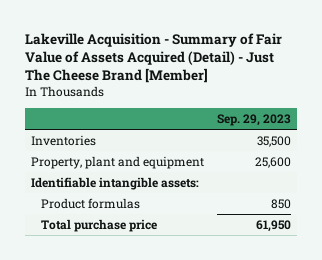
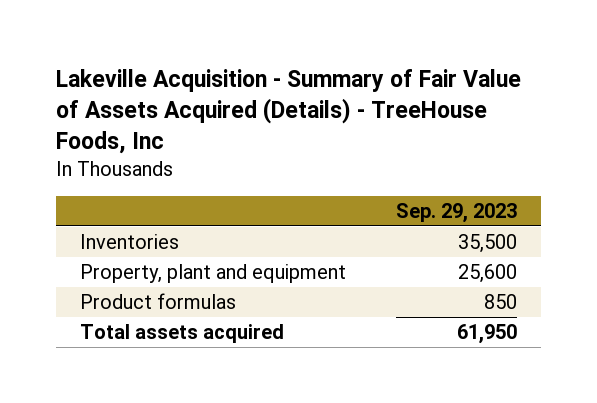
[25,32,283,84] Lakeville Acquisition - Summary of Fair Value of Assets Acquired (Detail) - Just The Cheese Brand [Member] -> [55,69,521,155] Lakeville Acquisition - Summary of Fair Value of Assets Acquired (Details) - TreeHouse Foods, Inc
[31,176,200,190] Identifiable intangible assets: -> none
[40,218,157,232] Total purchase price -> [80,324,285,344] Total assets acquired

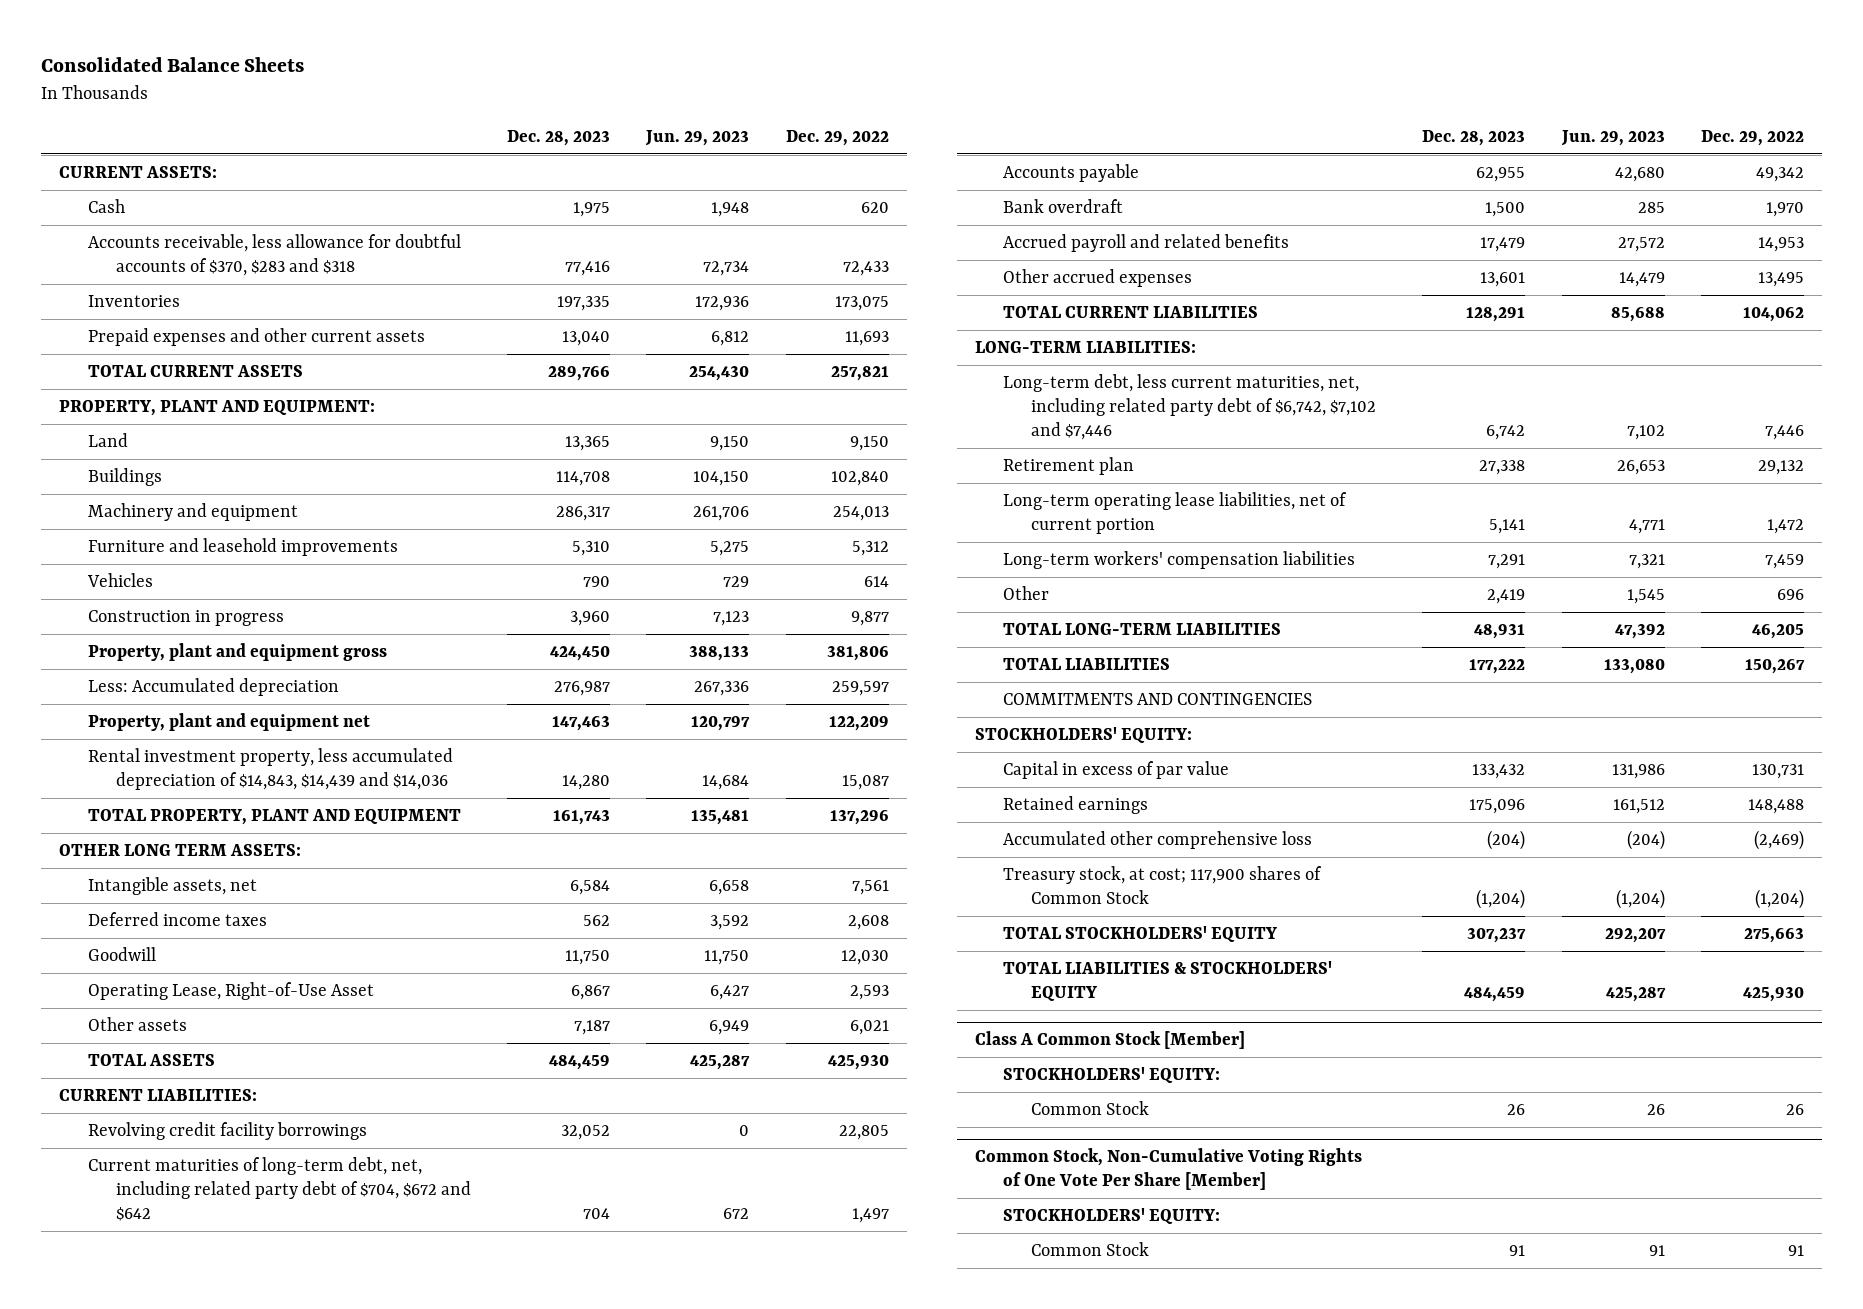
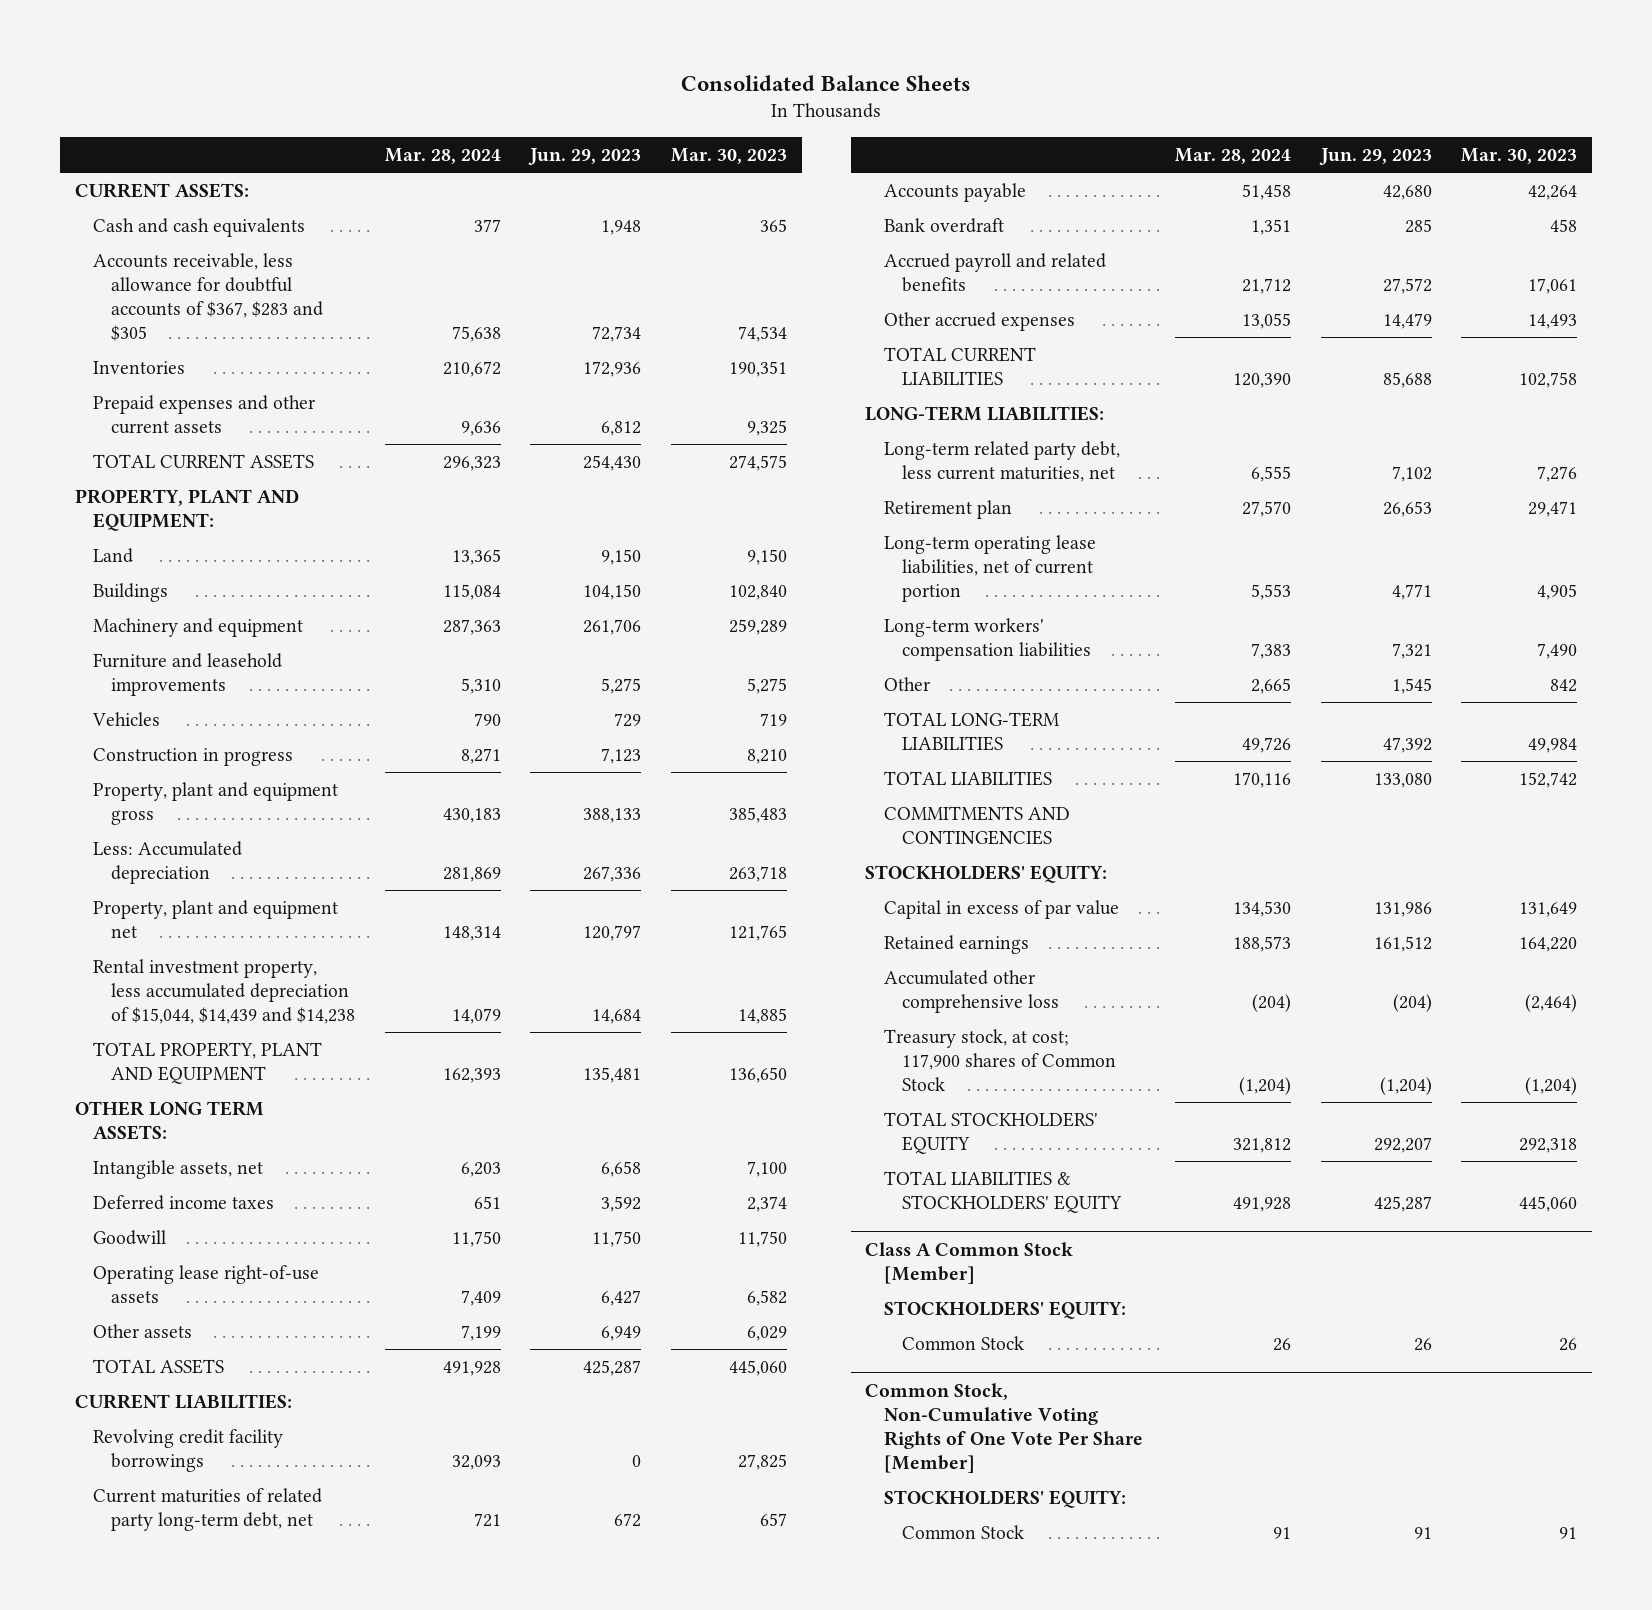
[507,130,611,147] Dec. 28, 2023 -> none
[785,130,889,147] Dec. 29, 2022 -> none
none -> [384,147,501,164] Mar. 28, 2024
none -> [670,147,787,164] Mar. 30, 2023
[87,199,125,214] Cash -> [93,218,306,238] Cash and cash equivalents
[87,234,461,277] Accounts receivable, less allowance for doubtful accounts of $370, $283 and $318 -> [93,253,324,341] Accounts receivable, less allowance for doubtful accounts of $367, $283 and $305
[87,748,453,791] Rental investment property, less accumulated depreciation of $14,843, $14,439 and $14,036 -> [93,959,356,1024] Rental investment property, less accumulated depreciation of $15,044, $14,439 and $14,238
[87,982,374,1001] Operating Lease, Right-of-Use Asset -> [93,1265,320,1304] Operating lease right-of-use assets
[87,1157,471,1222] Current maturities of long-term debt, net, including related party debt of $704, $672 and $642 -> [93,1488,323,1532] Current maturities of related party long-term debt, net
[1002,374,1376,441] Long-term debt, less current maturities, net, including related party debt of $6,742, $7,102 and $7,446 -> [883,441,1120,483] Long-term related party debt, less current maturities, net

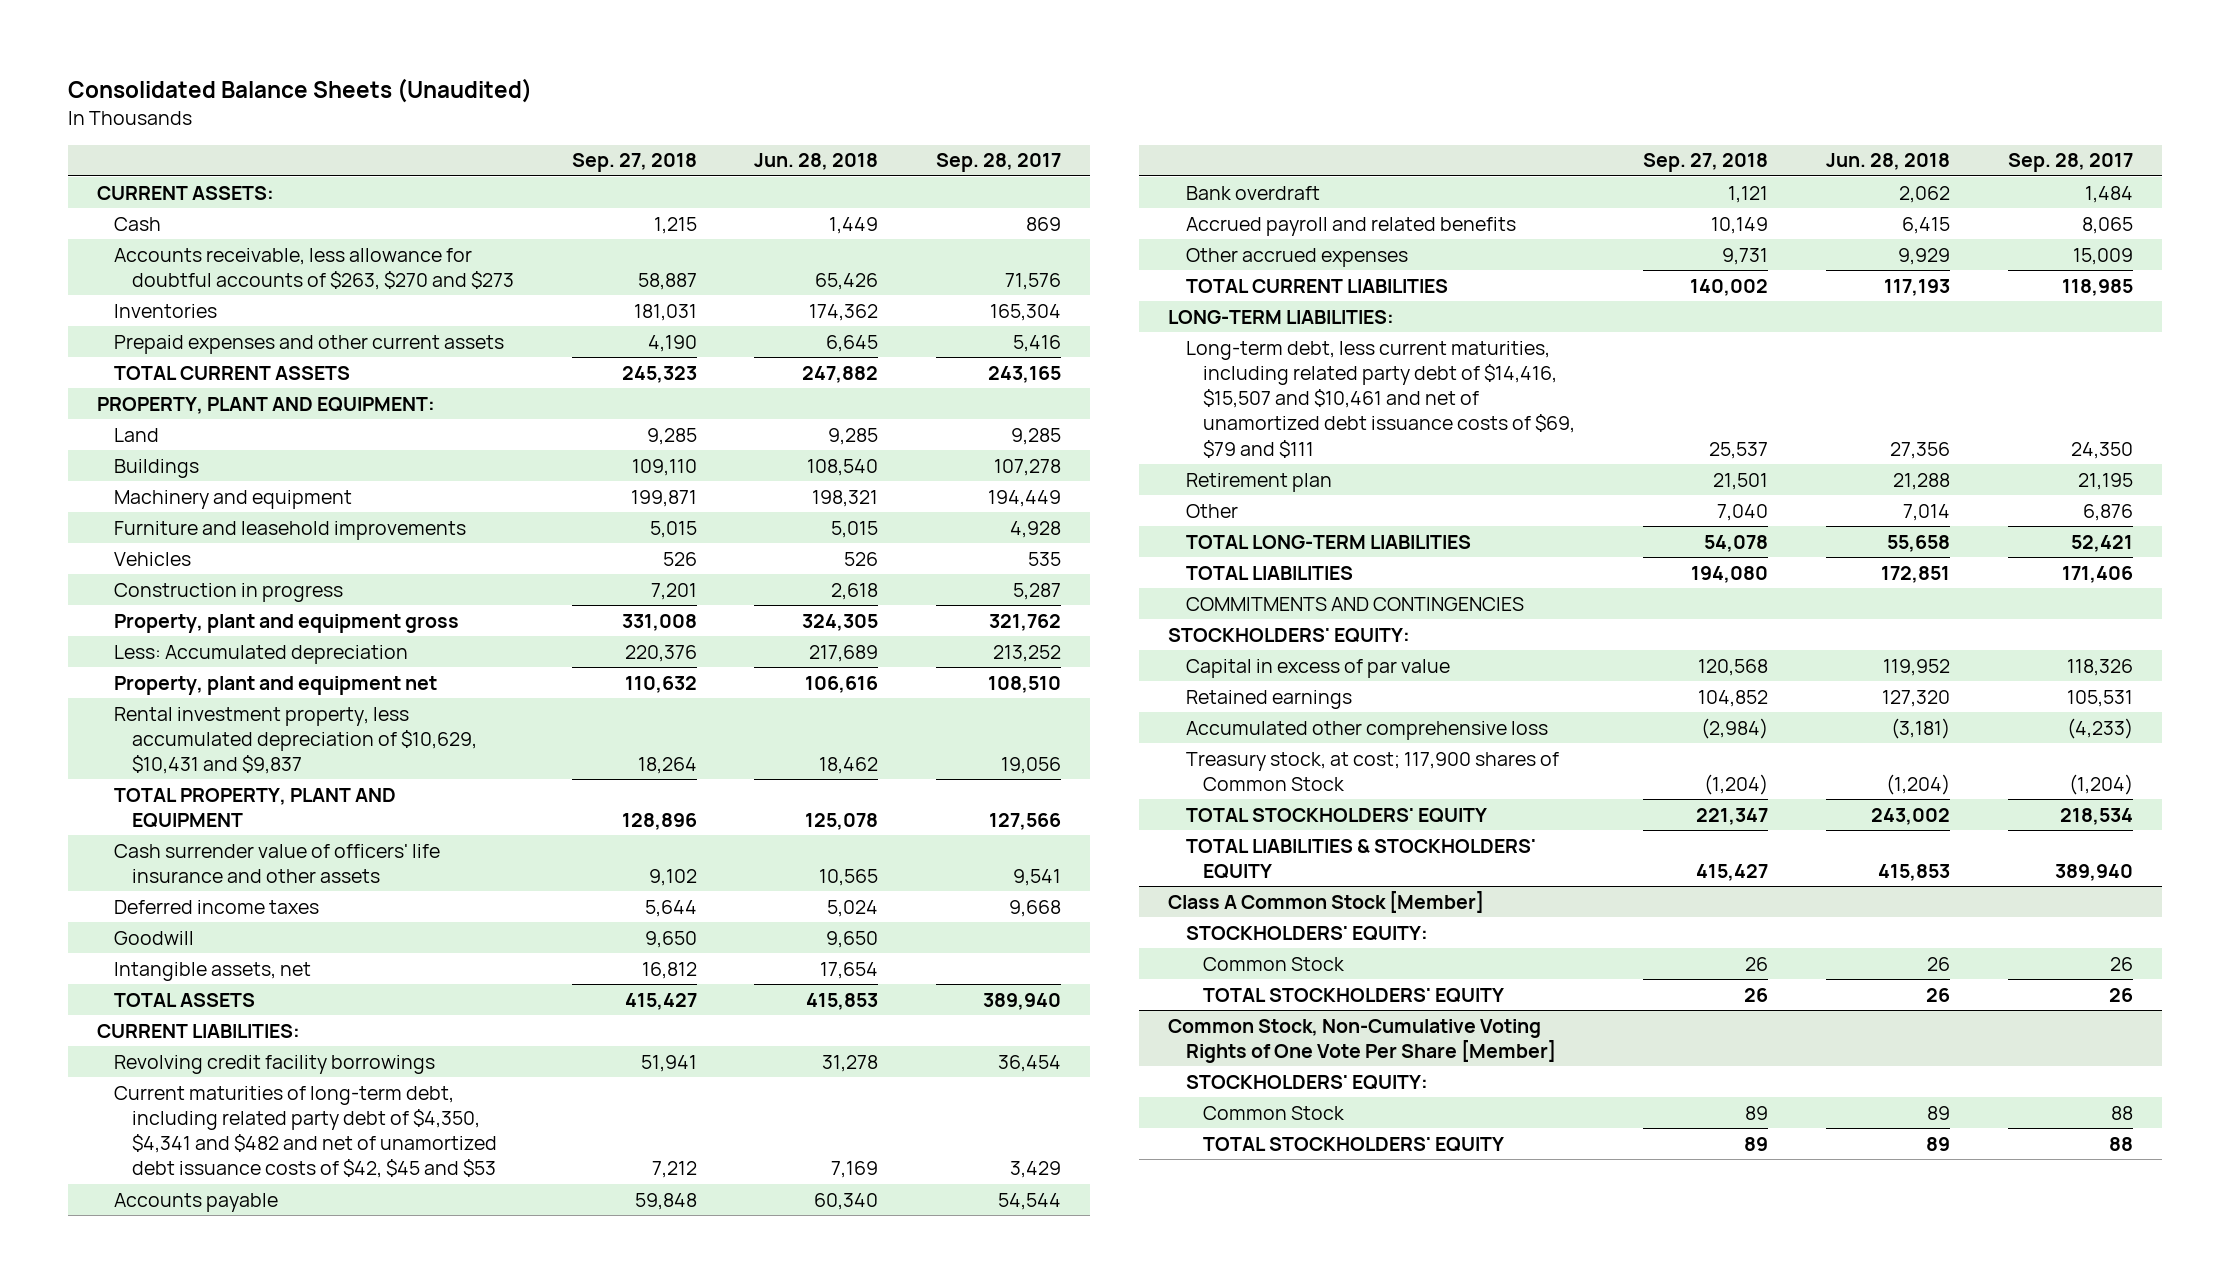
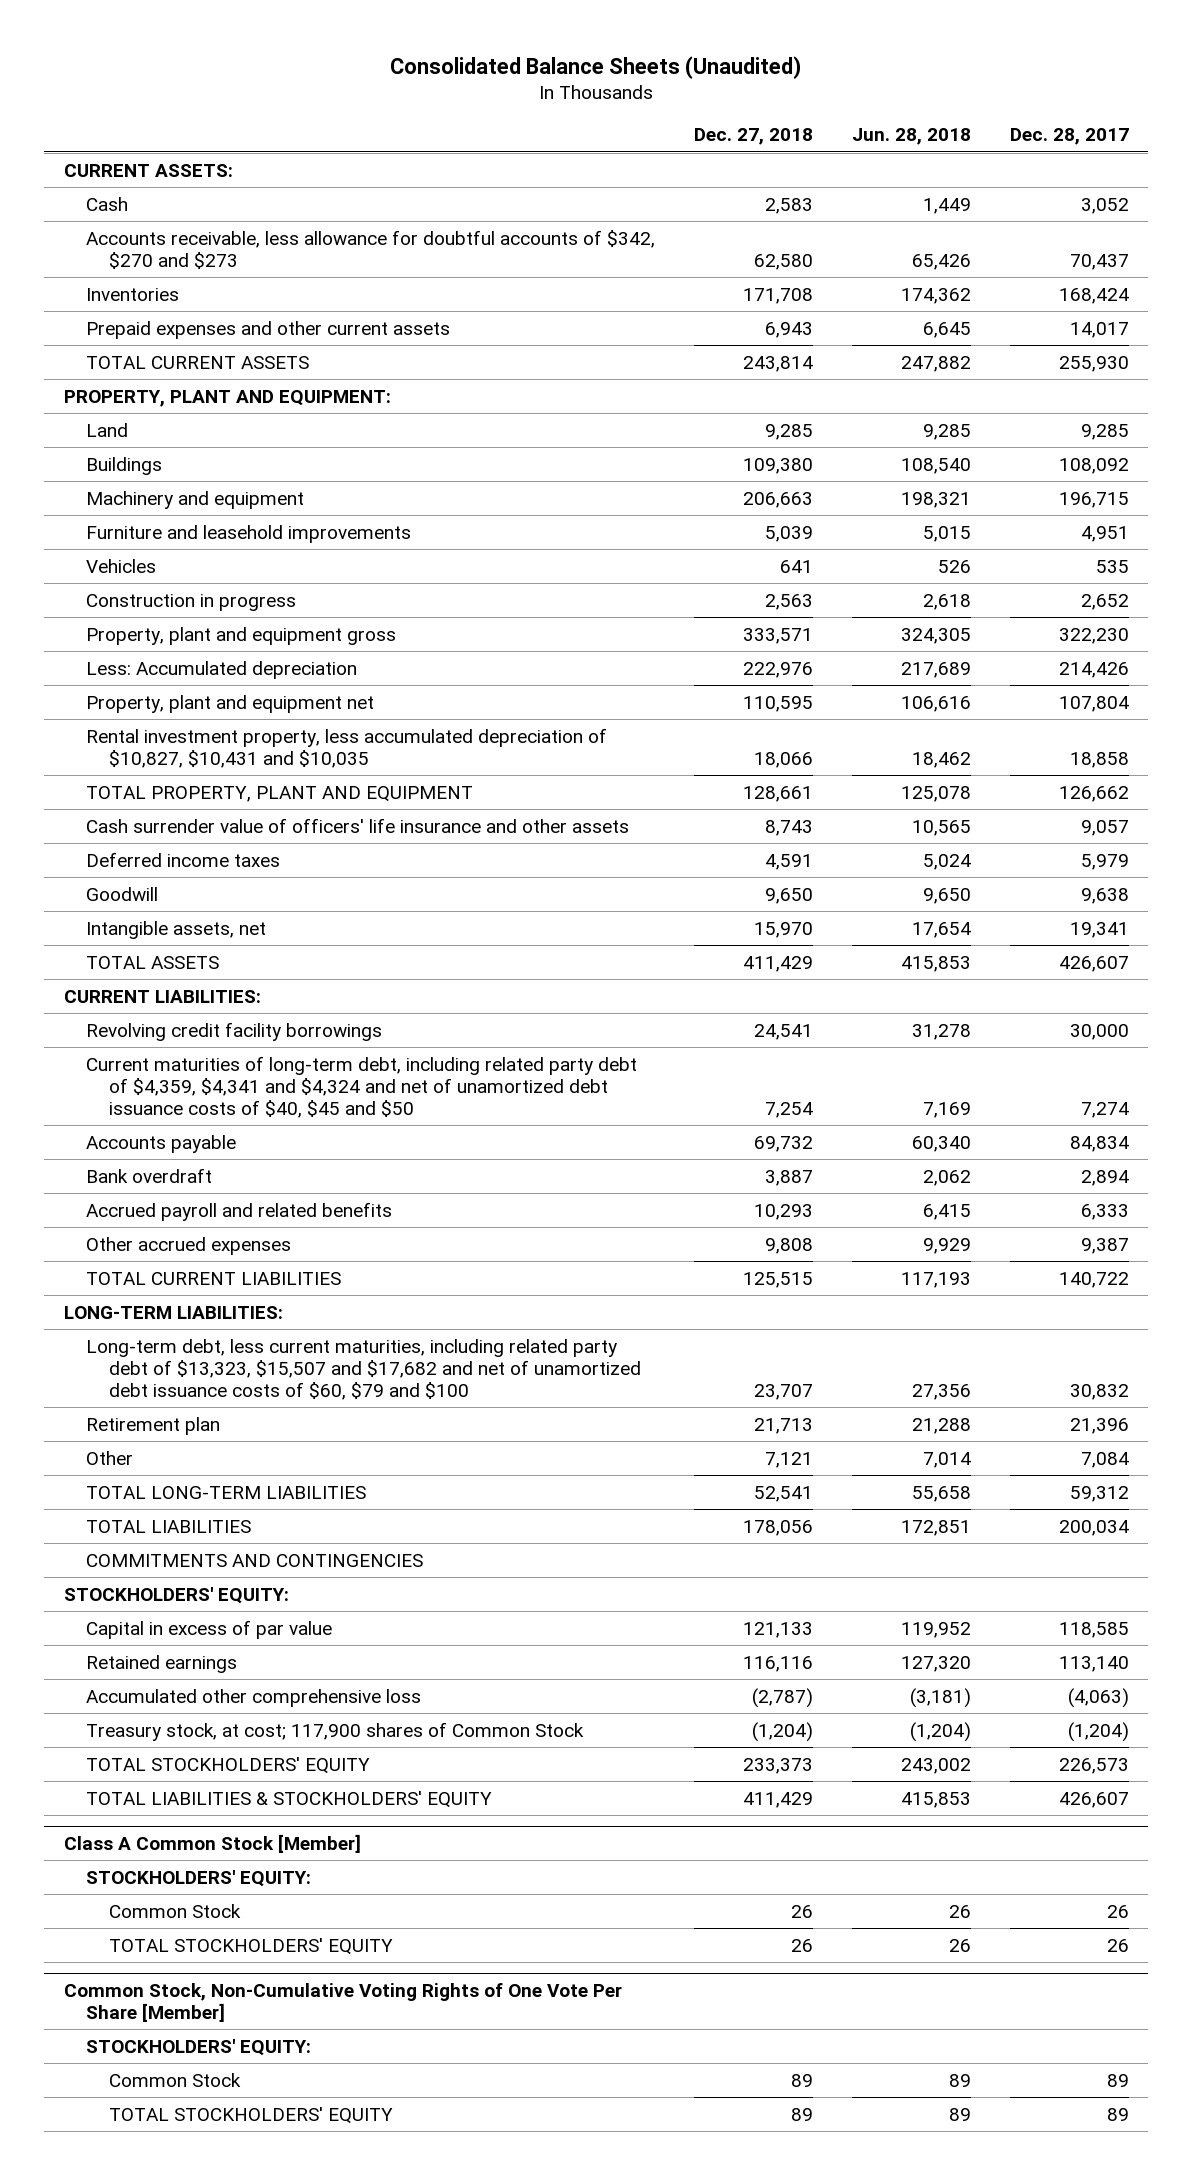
[571,153,697,173] Sep. 27, 2018 -> none
[936,153,1062,173] Sep. 28, 2017 -> none
none -> [694,128,814,146] Dec. 27, 2018
none -> [1009,128,1129,146] Dec. 28, 2017
[114,247,514,290] Accounts receivable, less allowance for doubtful accounts of $263, $270 and $273 -> [86,229,656,269] Accounts receivable, less allowance for doubtful accounts of $342, $270 and $273
[114,706,477,775] Rental investment property, less accumulated depreciation of $10,629, $10,431 and $9,837 -> [86,727,608,768] Rental investment property, less accumulated depreciation of $10,827, $10,431 and $10,035
[114,1085,497,1179] Current maturities of long-term debt, including related party debt of $4,350, $4,341 and $482 and net of unamortized debt issuance costs of $42, $45 and $53 -> [86,1055,638,1118] Current maturities of long-term debt, including related party debt of $4,359, $4,341 and $4,324 and net of unamortized debt issuance costs of $40, $45 and $50
[1185,340,1576,458] Long-term debt, less current maturities, including related party debt of $14,416, $15,507 and $10,461 and net of unamortized debt issuance costs of $69, $79 and $111 -> [86,1338,641,1400] Long-term debt, less current maturities, including related party debt of $13,323, $15,507 and $17,682 and net of unamortized debt issuance costs of $60, $79 and $100

